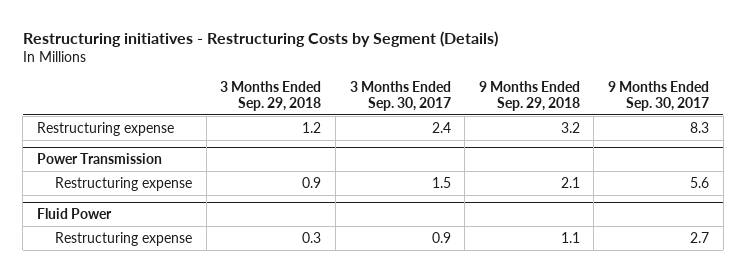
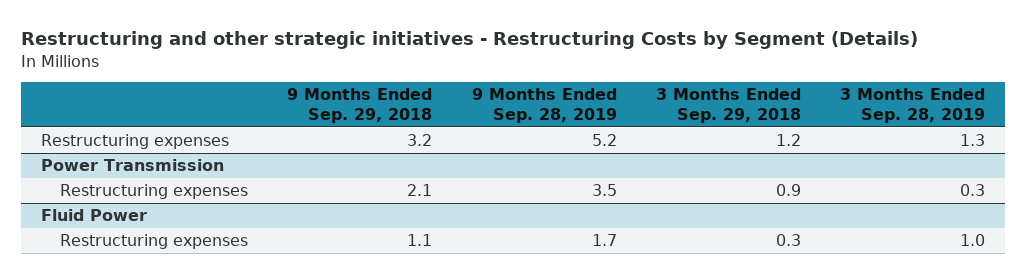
[22,30,498,47] Restructuring initiatives - Restructuring Costs by Segment (Details) -> [20,31,918,50] Restructuring and other strategic initiatives - Restructuring Costs by Segment (Details)
[349,81,451,111] 3 Months Ended Sep. 30, 2017 -> none
[608,81,710,111] 9 Months Ended Sep. 30, 2017 -> none
none -> [471,88,617,124] 9 Months Ended Sep. 28, 2019
none -> [840,88,986,124] 3 Months Ended Sep. 28, 2019
[36,121,174,136] Restructuring expense -> [40,134,229,150] Restructuring expenses
[55,176,193,191] Restructuring expense -> [60,184,249,200] Restructuring expenses
[55,231,193,246] Restructuring expense -> [60,234,249,250] Restructuring expenses

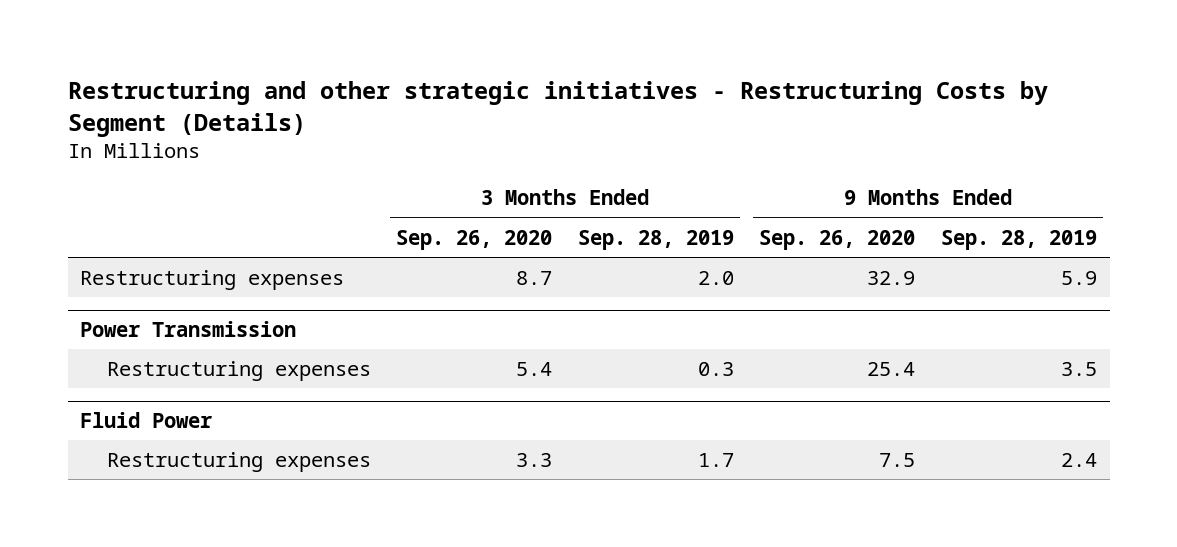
[287,88,433,124] 9 Months Ended Sep. 29, 2018 -> none
[656,88,802,124] 3 Months Ended Sep. 29, 2018 -> none
none -> [396,229,553,250] Sep. 26, 2020
none -> [759,229,916,250] Sep. 26, 2020
[591,134,617,147] 5.2 -> [1060,270,1097,285] 5.9
[960,134,986,147] 1.3 -> [697,270,734,285] 2.0
[591,234,617,247] 1.7 -> [1060,452,1097,467] 2.4
[960,234,986,247] 1.0 -> [697,452,734,467] 1.7

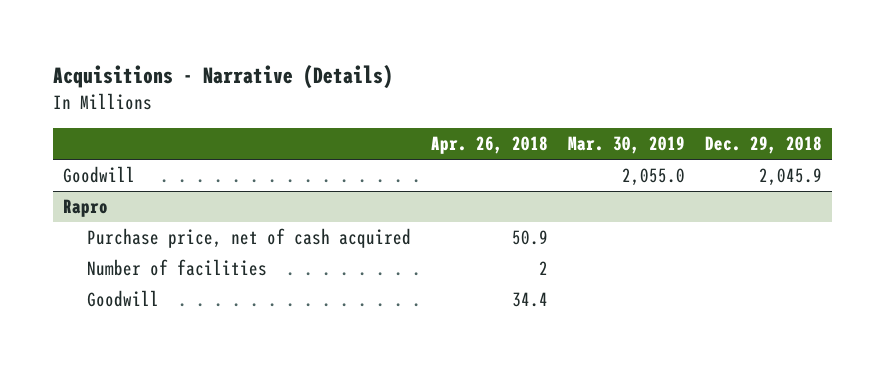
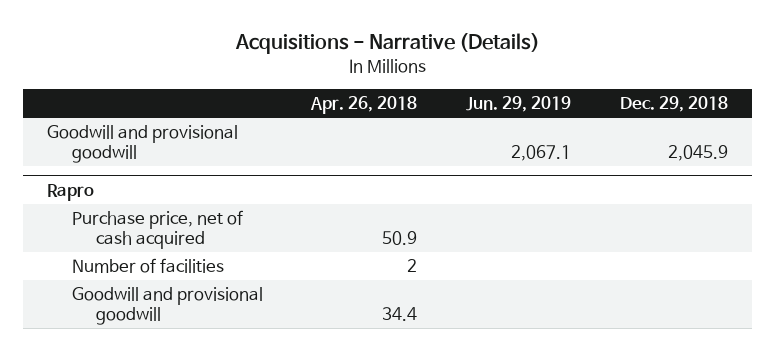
[567,136,685,155] Mar. 30, 2019 -> none
none -> [466,96,572,113] Jun. 29, 2019
[63,166,136,184] Goodwill -> [47,125,239,164] Goodwill and provisional goodwill
[87,290,160,308] Goodwill -> [71,287,263,326] Goodwill and provisional goodwill

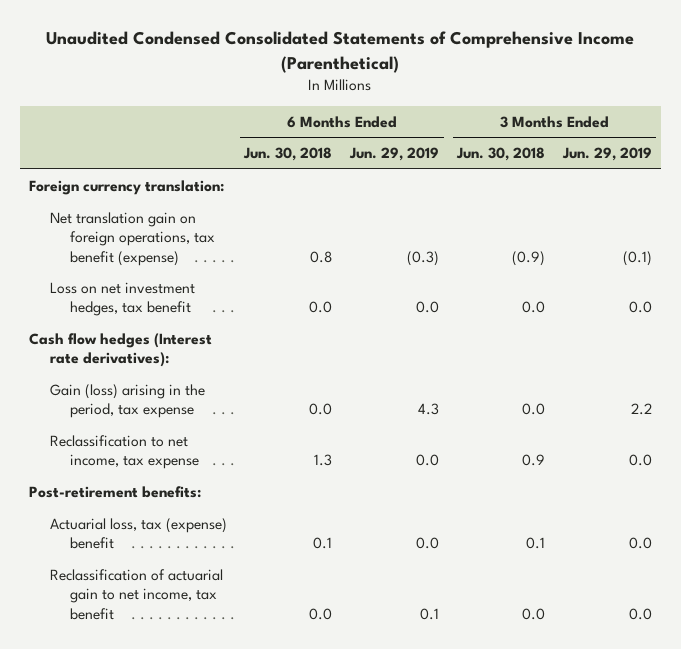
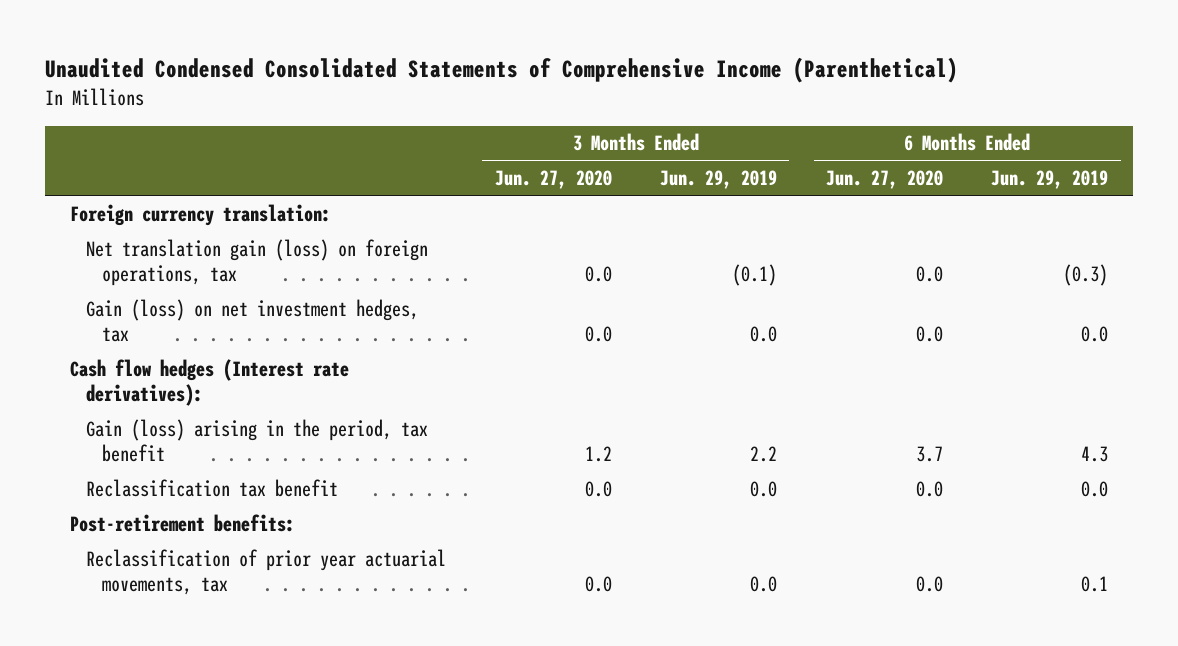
[243,147,333,162] Jun. 30, 2018 -> none
[456,147,546,162] Jun. 30, 2018 -> none
none -> [494,170,612,190] Jun. 27, 2020
none -> [825,170,943,190] Jun. 27, 2020
[49,212,216,266] Net translation gain on foreign operations, tax benefit (expense) -> [85,238,428,286] Net translation gain (loss) on foreign operations, tax
[49,282,195,317] Loss on net investment hedges, tax benefit -> [85,298,419,342] Gain (loss) on net investment hedges, tax
[49,384,205,419] Gain (loss) arising in the period, tax expense -> [85,418,428,462] Gain (loss) arising in the period, tax benefit
[49,435,200,470] Reclassification to net income, tax expense -> [85,478,338,497] Reclassification tax benefit
[49,518,227,550] Actuarial loss, tax (expense) benefit -> none
[49,569,223,620] Reclassification of actuarial gain to net income, tax benefit -> [85,548,446,595] Reclassification of prior year actuarial movements, tax

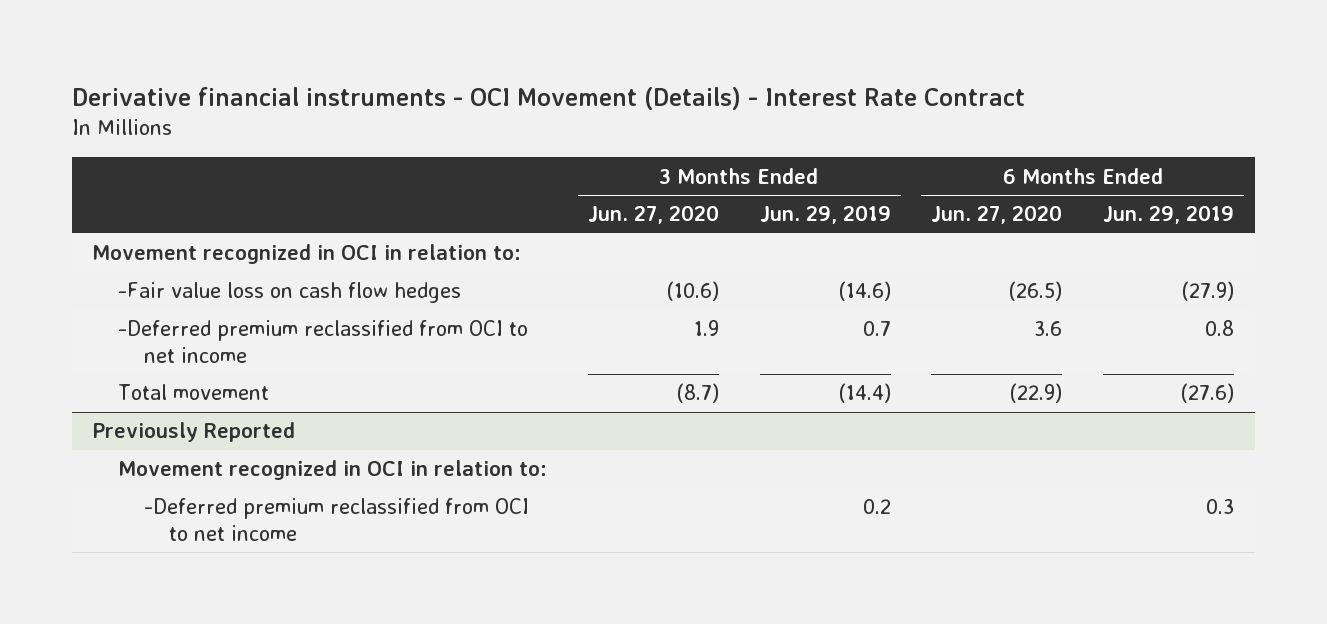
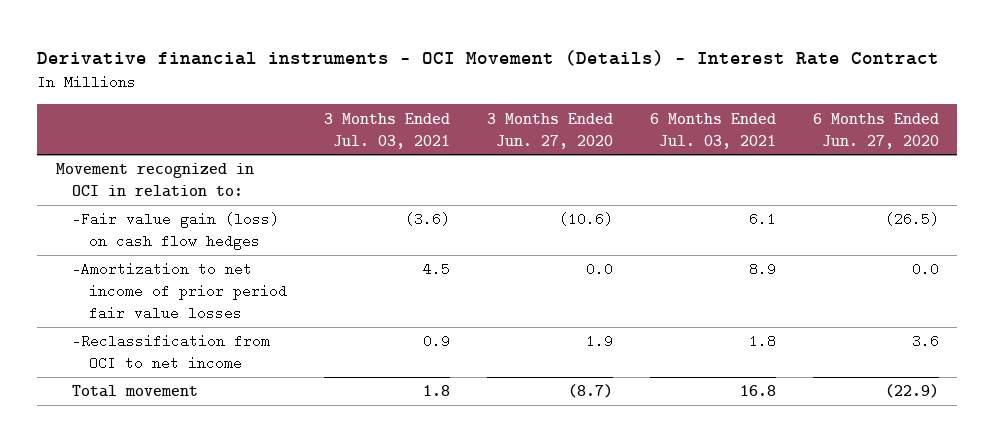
[759,205,891,225] Jun. 29, 2019 -> none
[1103,205,1235,225] Jun. 29, 2019 -> none
none -> [323,112,450,149] 3 Months Ended Jul. 03, 2021
none -> [649,112,776,149] 6 Months Ended Jul. 03, 2021
[118,282,462,304] -Fair value loss on cash flow hedges -> [72,212,280,251] -Fair value gain (loss) on cash flow hedges
none -> [72,262,287,320] -Amortization to net income of prior period fair value losses
[118,320,529,363] -Deferred premium reclassified from OCI to net income -> [72,334,271,371] -Reclassification from OCI to net income
[92,422,296,443] Previously Reported -> none
[118,460,548,481] Movement recognized in OCI in relation to: -> none
[143,498,529,541] -Deferred premium reclassified from OCI to net income -> none

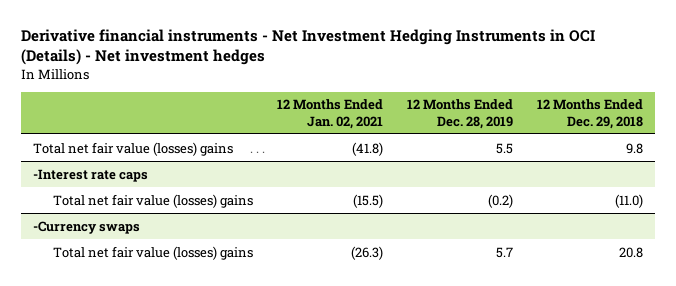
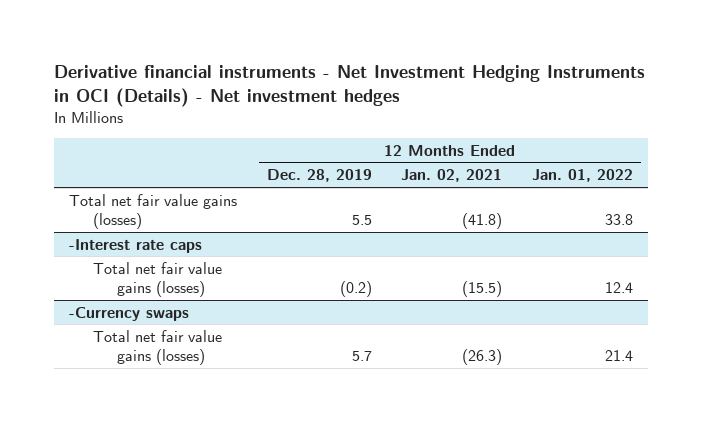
[536,99,643,129] 12 Months Ended Dec. 29, 2018 -> none
none -> [532,169,634,183] Jan. 01, 2022
[33,141,234,156] Total net fair value (losses) gains -> [68,193,237,230] Total net fair value gains (losses)
[53,193,254,208] Total net fair value (losses) gains -> [93,261,223,298] Total net fair value gains (losses)
[53,245,254,260] Total net fair value (losses) gains -> [93,329,223,366] Total net fair value gains (losses)

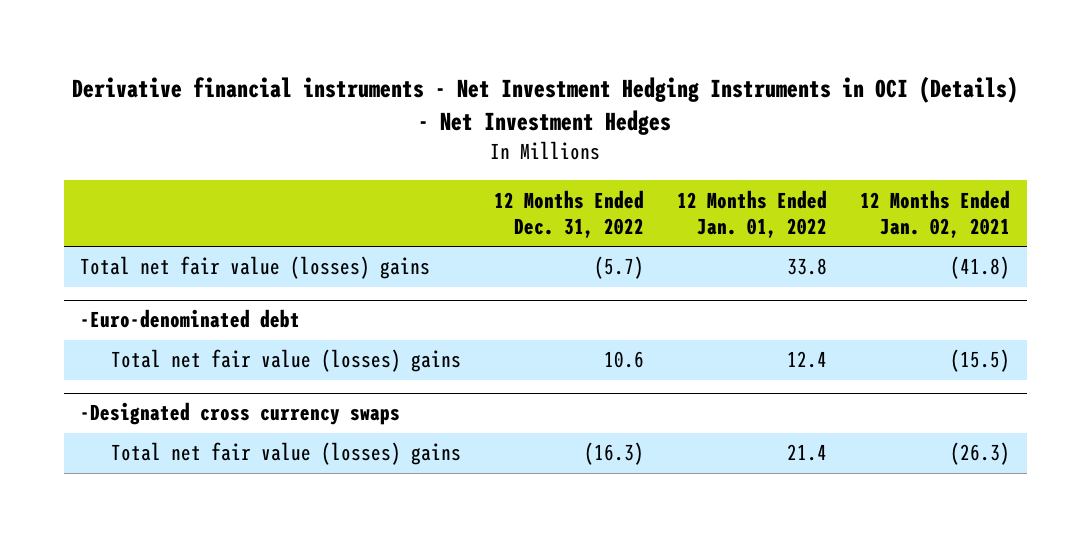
[53,64,645,107] Derivative financial instruments - Net Investment Hedging Instruments in OCI (Details) - Net investment hedges -> [72,75,1019,136] Derivative financial instruments - Net Investment Hedging Instruments in OCI (Details) - Net Investment Hedges
[266,169,372,183] Dec. 28, 2019 -> none
none -> [493,189,644,238] 12 Months Ended Dec. 31, 2022
[68,193,237,230] Total net fair value gains (losses) -> [80,256,431,280] Total net fair value (losses) gains
[68,238,202,253] -Interest rate caps -> [80,309,301,329] -Euro-denominated debt
[93,261,223,298] Total net fair value gains (losses) -> [110,349,461,373] Total net fair value (losses) gains
[68,306,189,321] -Currency swaps -> [80,402,401,426] -Designated cross currency swaps
[93,329,223,366] Total net fair value gains (losses) -> [110,442,461,466] Total net fair value (losses) gains

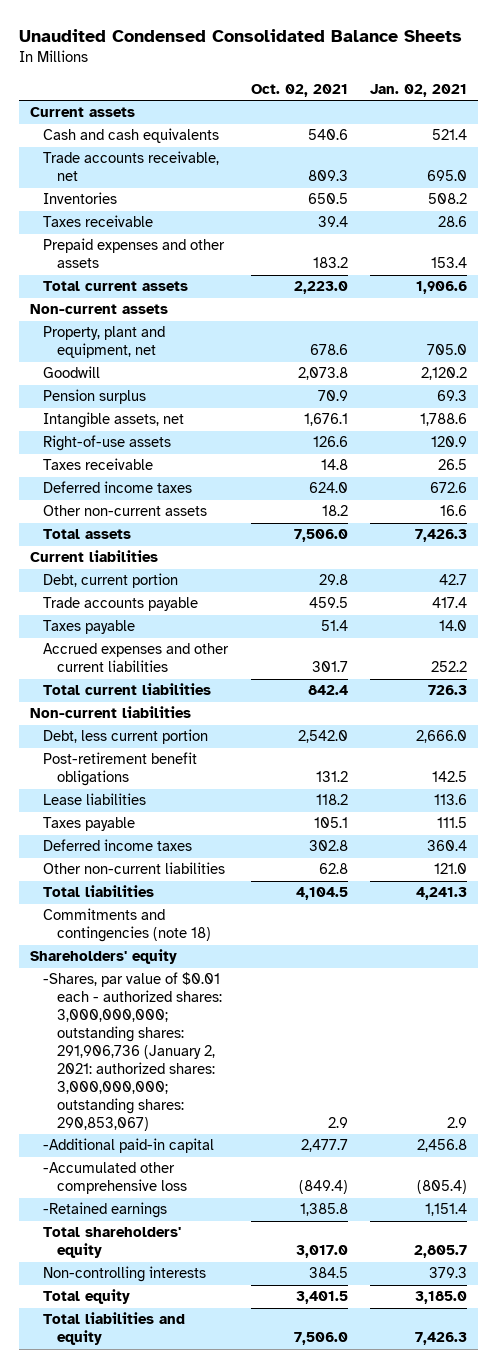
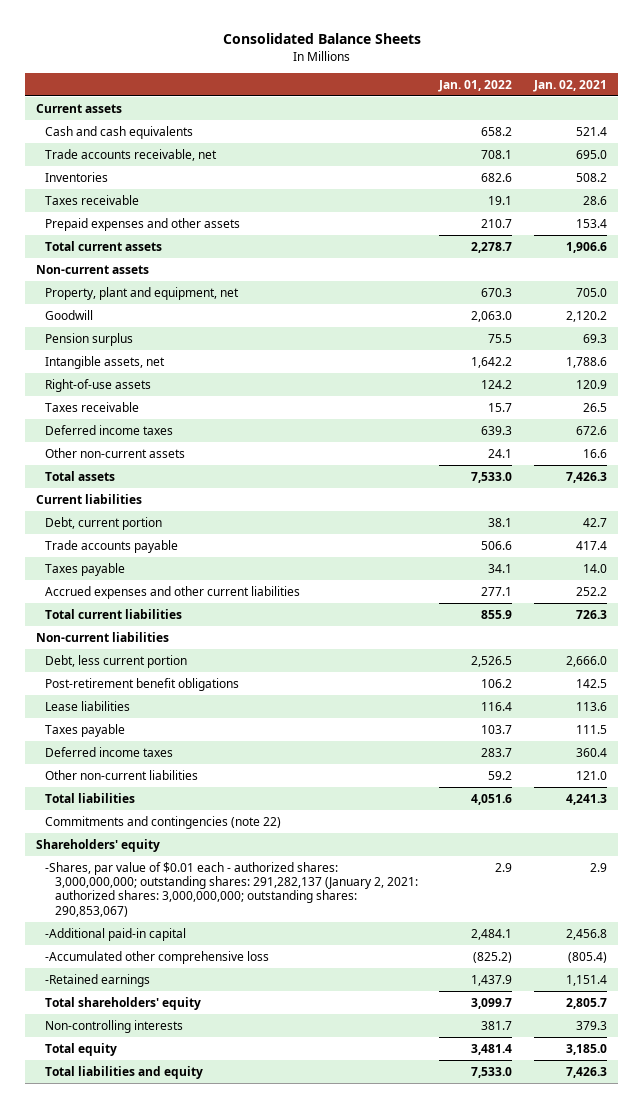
[18,29,462,43] Unaudited Condensed Consolidated Balance Sheets -> [222,33,421,45] Consolidated Balance Sheets
[250,84,348,98] Oct. 02, 2021 -> none
none -> [438,79,513,92] Jan. 01, 2022
[43,908,212,943] Commitments and contingencies (note 18) -> [45,815,282,829] Commitments and contingencies (note 22)
[43,972,223,1131] -Shares, par value of $0.01 each - authorized shares: 3,000,000,000; outstanding shares: 291,906,736 (January 2, 2021: authorized shares: 3,000,000,000; outstanding shares: 290,853,067) -> [45,861,418,917] -Shares, par value of $0.01 each - authorized shares: 3,000,000,000; outstanding shares: 291,282,137 (January 2, 2021: authorized shares: 3,000,000,000; outstanding shares: 290,853,067)

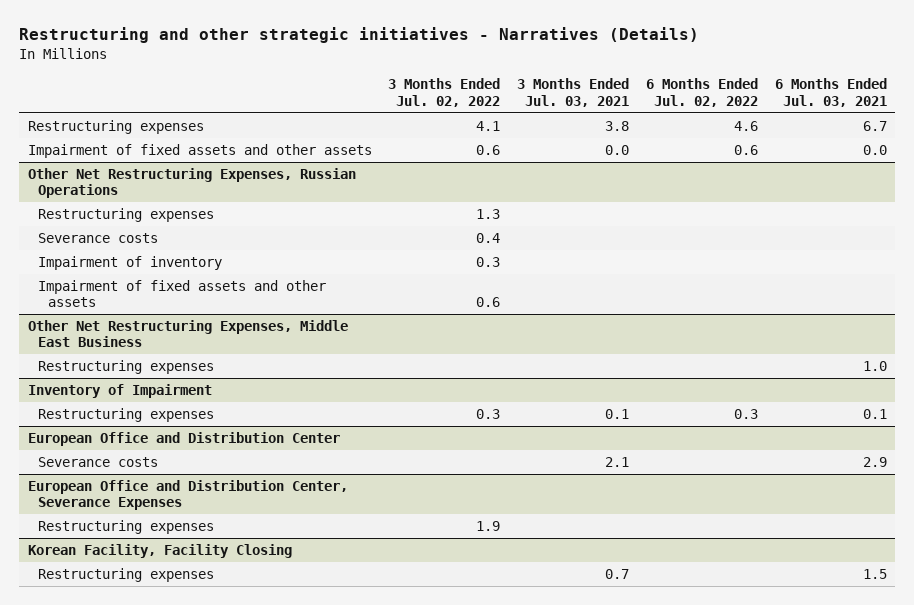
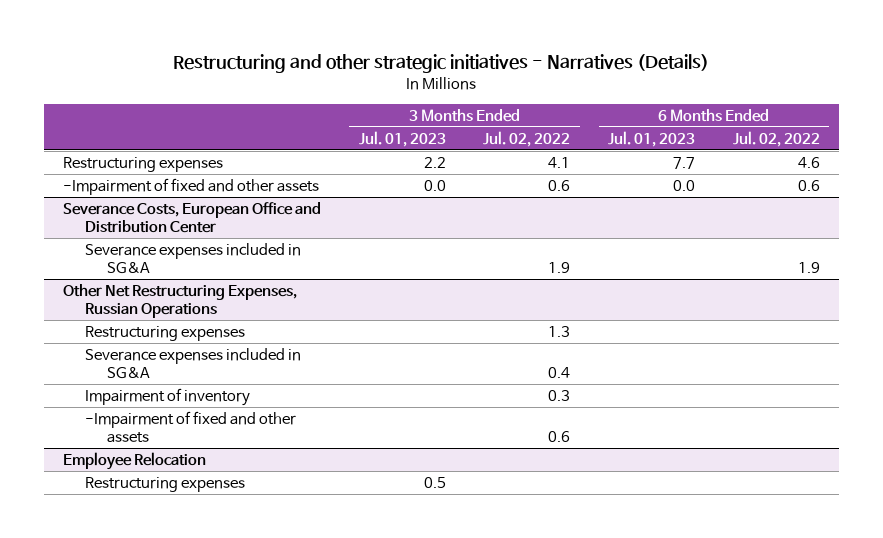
[517,78,630,107] 3 Months Ended Jul. 03, 2021 -> none
[774,78,887,107] 6 Months Ended Jul. 03, 2021 -> none
none -> [358,130,446,147] Jul. 01, 2023
none -> [608,130,696,147] Jul. 01, 2023
[27,144,372,159] Impairment of fixed assets and other assets -> [63,178,320,196] -Impairment of fixed and other assets
none -> [63,202,322,234] Severance Costs, European Office and Distribution Center
none -> [84,243,301,275] Severance expenses included in SG&A
[37,233,158,244] Severance costs -> [84,348,301,380] Severance expenses included in SG&A
[27,320,348,348] Other Net Restructuring Expenses, Middle East Business -> none
[37,360,214,375] Restructuring expenses -> none
[27,384,212,399] Inventory of Impairment -> none
[37,408,214,423] Restructuring expenses -> none
[27,432,340,447] European Office and Distribution Center -> none
[37,457,158,468] Severance costs -> none
[27,480,348,511] European Office and Distribution Center, Severance Expenses -> none
[37,520,214,535] Restructuring expenses -> none
[27,544,292,559] Korean Facility, Facility Closing -> none
[37,280,326,308] Impairment of fixed assets and other assets -> [84,411,296,444] -Impairment of fixed and other assets
none -> [63,452,207,471] Employee Relocation

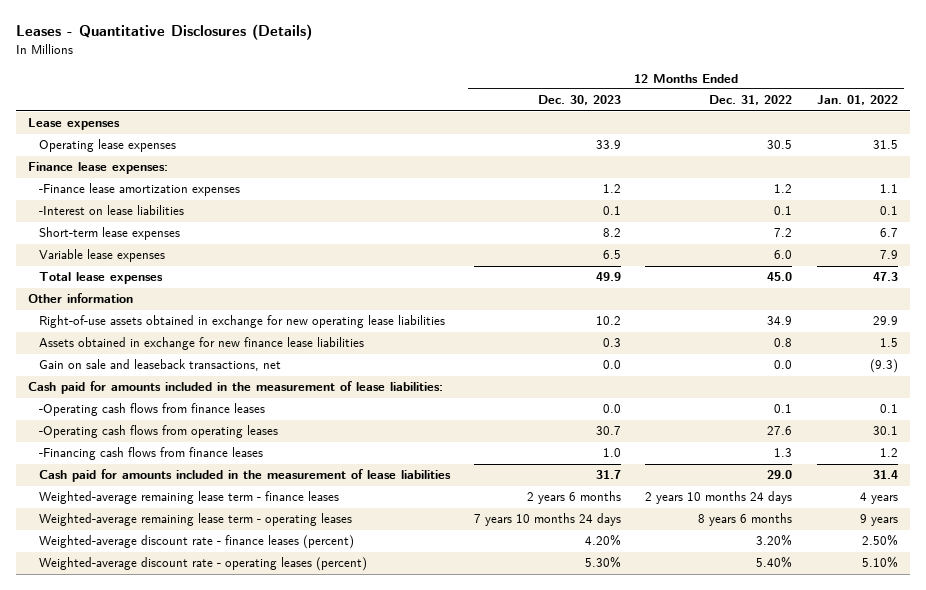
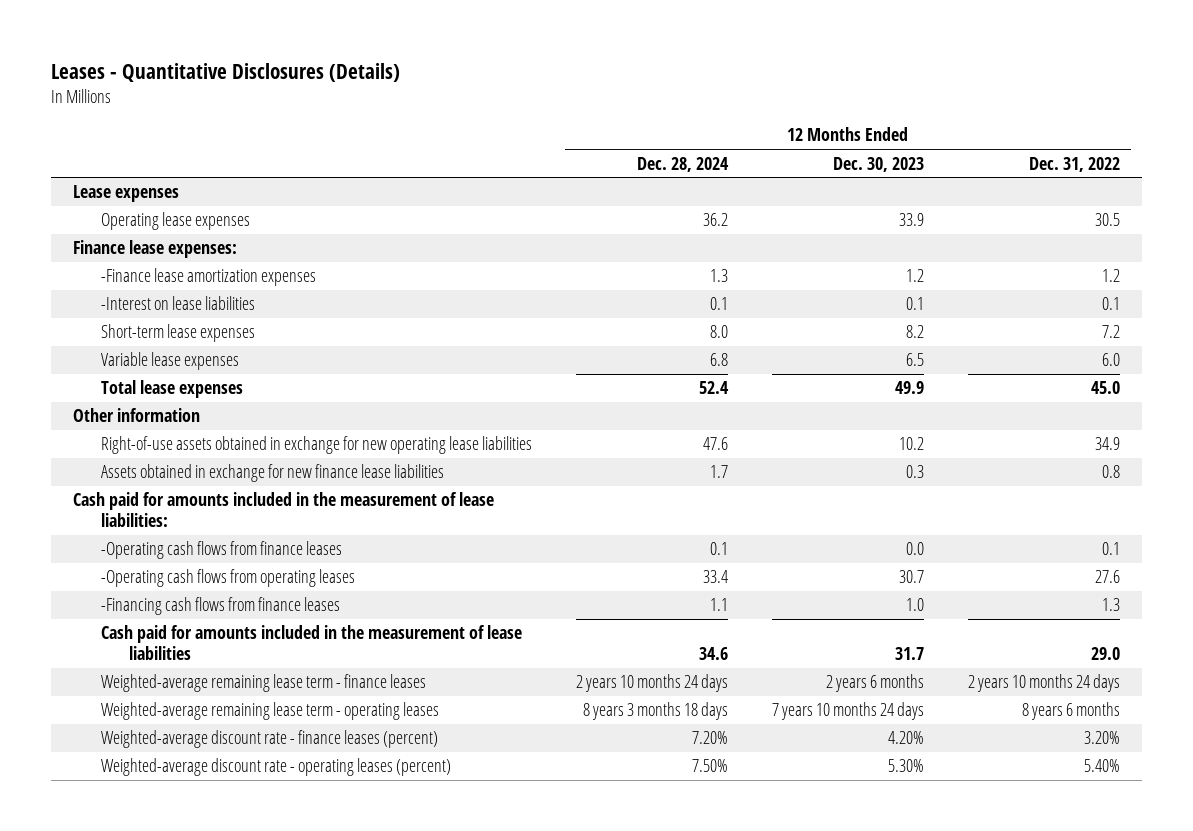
[816,95,898,106] Jan. 01, 2022 -> none
none -> [637,156,730,172] Dec. 28, 2024
[38,359,281,372] Gain on sale and leaseback transactions, net -> none

